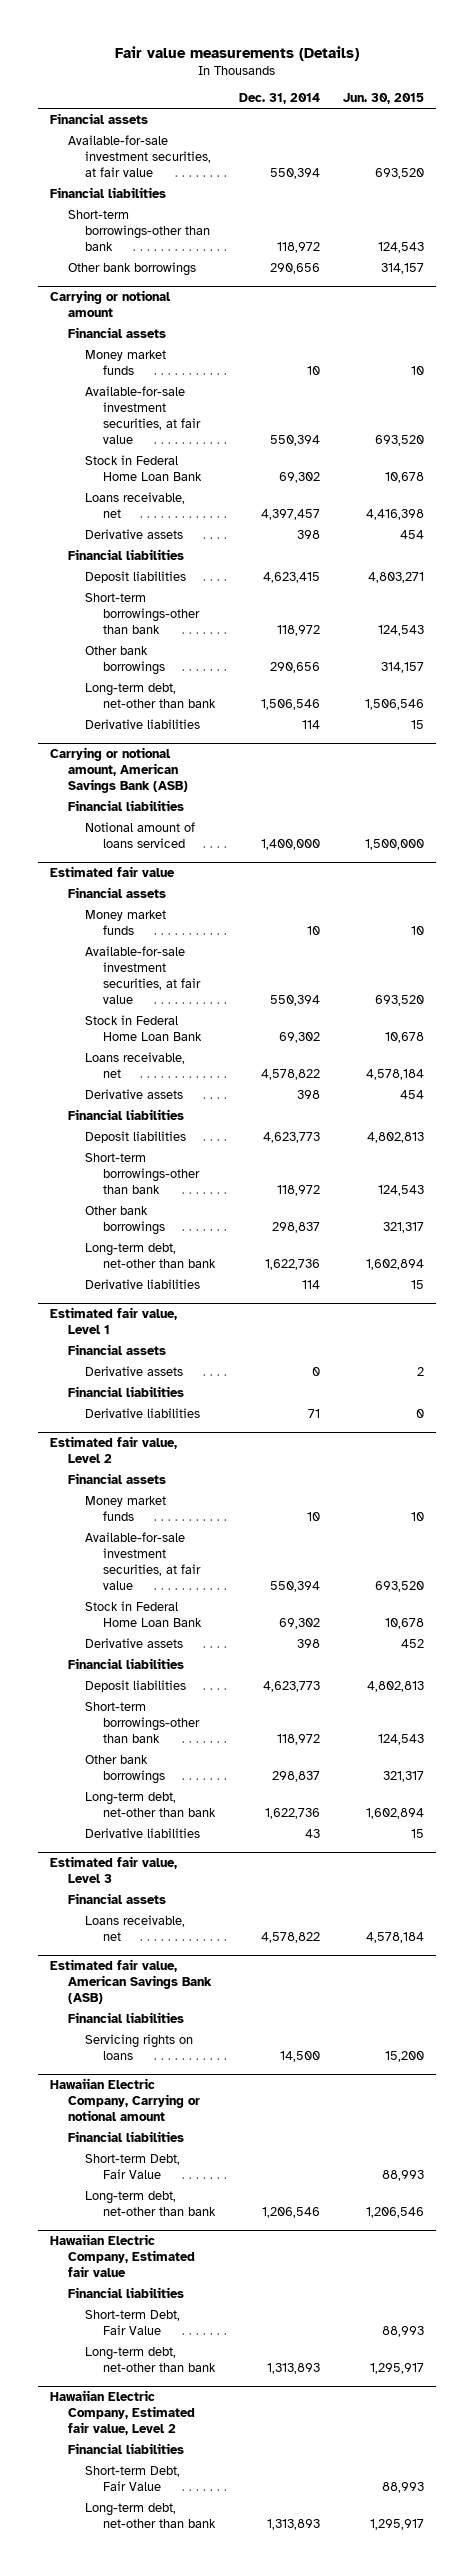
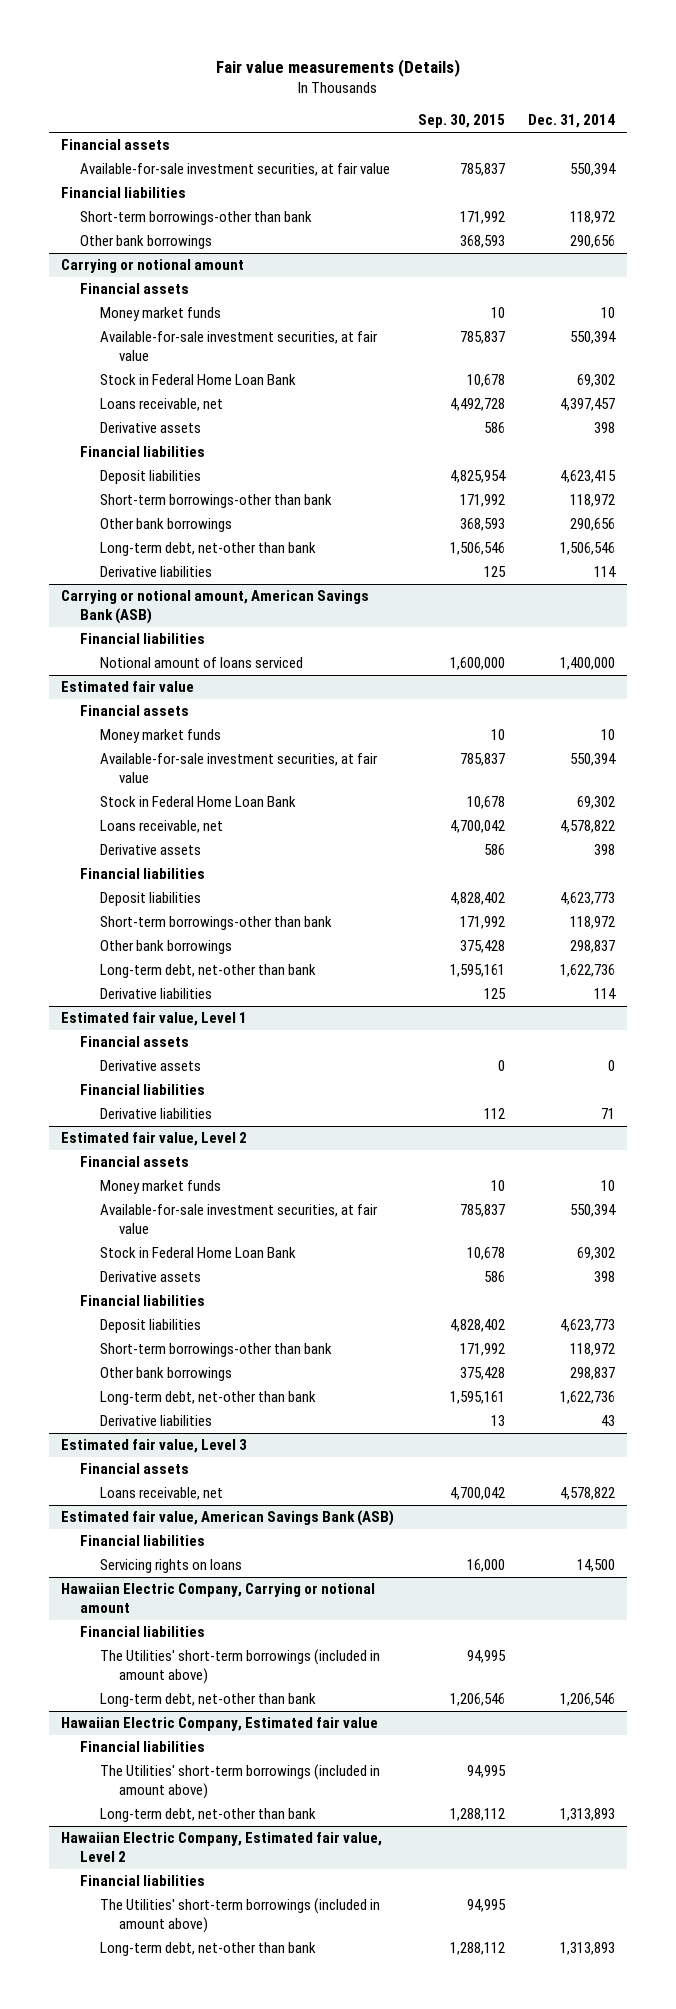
[342,92,424,104] Jun. 30, 2015 -> none
none -> [417,114,505,129] Sep. 30, 2015
[85,2153,181,2179] Short-term Debt, Fair Value -> [99,1649,380,1685] The Utilities' short-term borrowings (included in amount above)
[85,2309,181,2335] Short-term Debt, Fair Value -> [99,1764,380,1800] The Utilities' short-term borrowings (included in amount above)
[85,2465,181,2491] Short-term Debt, Fair Value -> [99,1898,380,1934] The Utilities' short-term borrowings (included in amount above)

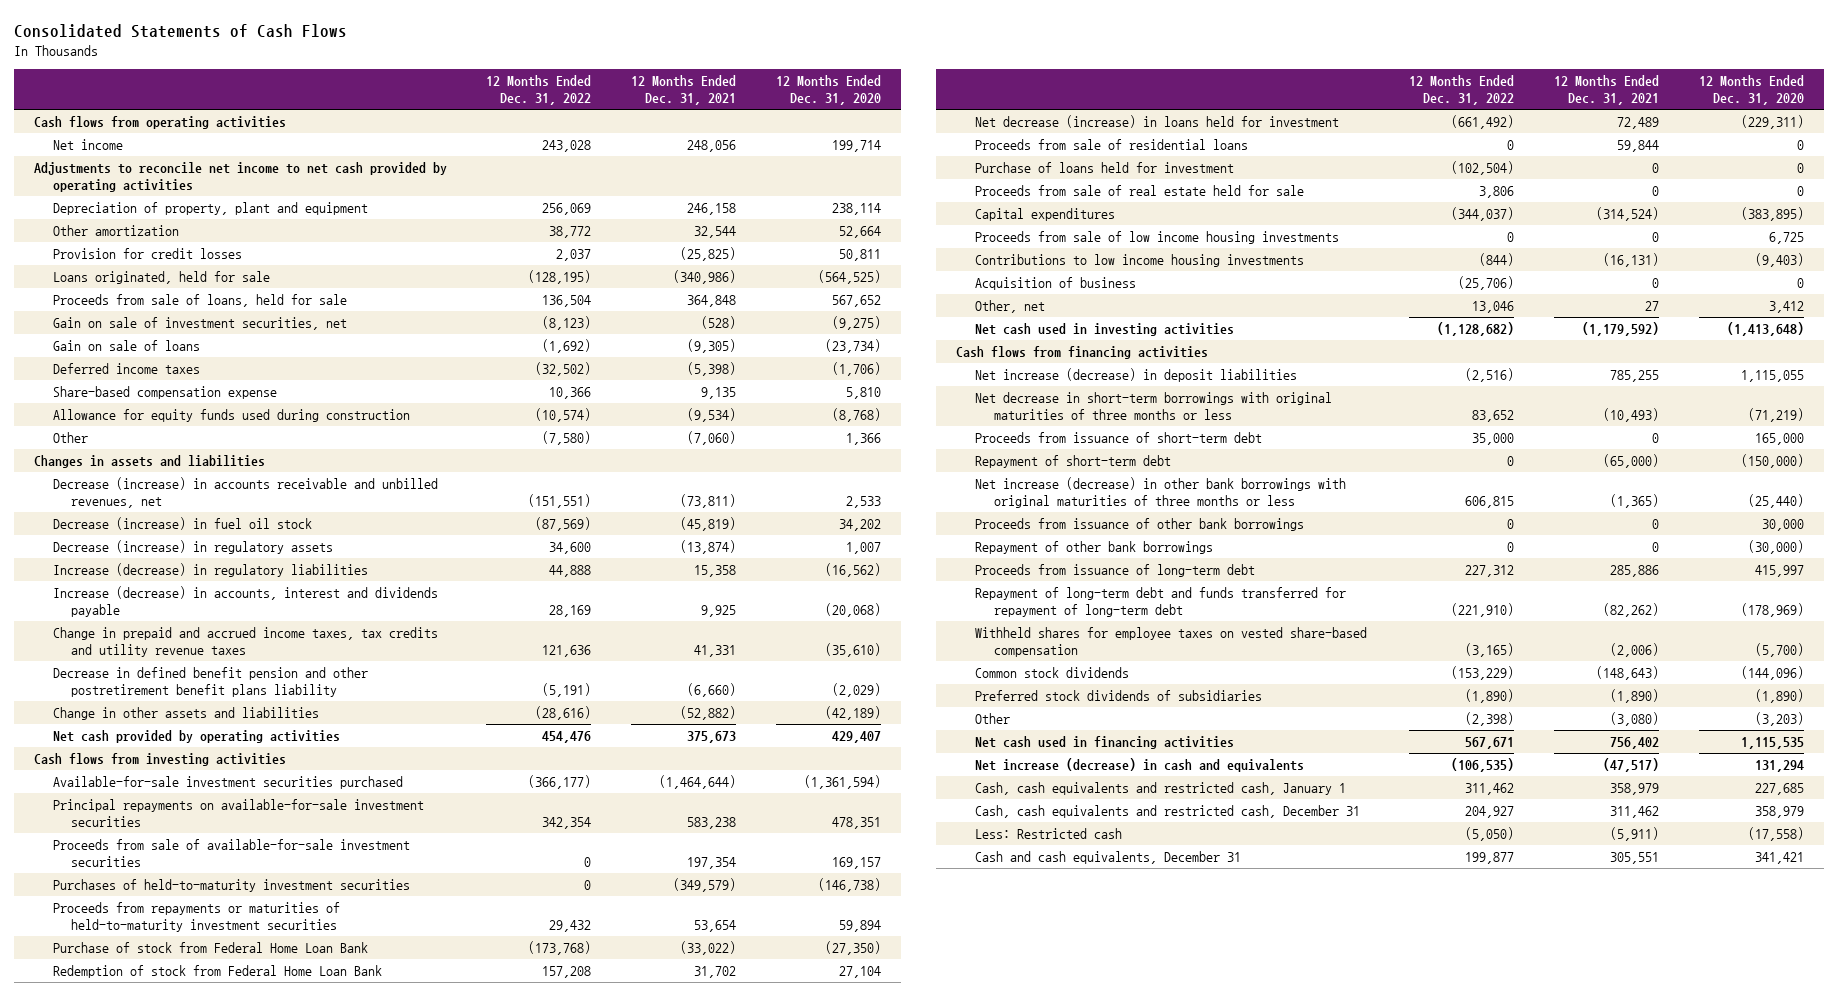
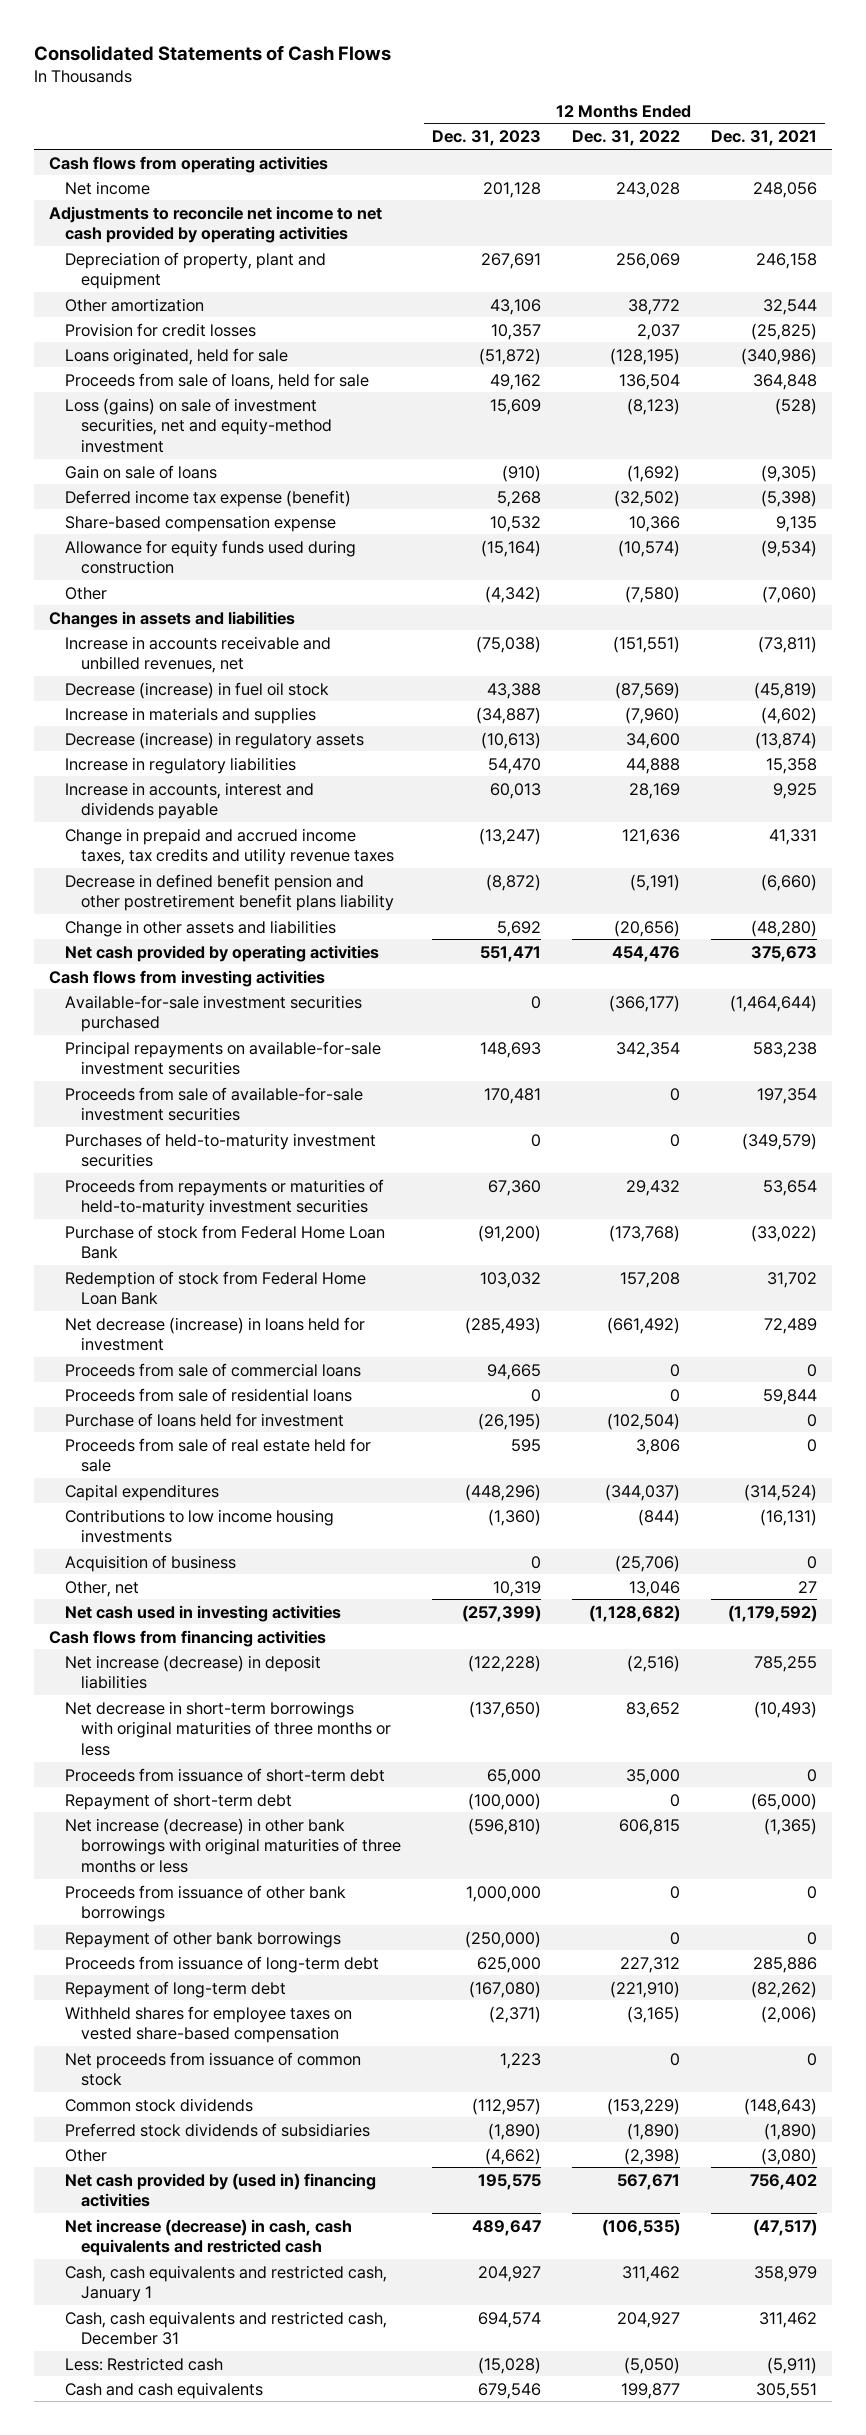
[776,74,882,106] 12 Months Ended Dec. 31, 2020 -> none
none -> [431,130,541,147] Dec. 31, 2023
[52,317,347,331] Gain on sale of investment securities, net -> [65,397,332,453] Loss (gains) on sale of investment securities, net and equity-method investment
[52,363,200,375] Deferred income taxes -> [65,489,352,507] Deferred income tax expense (benefit)
[52,477,438,509] Decrease (increase) in accounts receivable and unbilled revenues, net -> [65,635,332,674] Increase in accounts receivable and unbilled revenues, net
none -> [65,706,317,724] Increase in materials and supplies
[52,563,368,578] Increase (decrease) in regulatory liabilities -> [65,756,297,774] Increase in regulatory liabilities
[52,586,438,618] Increase (decrease) in accounts, interest and dividends payable -> [65,781,315,820] Increase in accounts, interest and dividends payable
[535,706,592,721] (28,616) -> [613,919,680,937] (20,656)
[680,706,737,721] (52,882) -> [750,919,817,937] (48,280)
none -> [65,1362,362,1377] Proceeds from sale of commercial loans
[975,231,1340,245] Proceeds from sale of low income housing investments -> none
[975,587,1347,618] Repayment of long-term debt and funds transferred for repayment of long-term debt -> [65,1980,287,1998] Repayment of long-term debt
none -> [65,2051,362,2087] Net proceeds from issuance of common stock
[975,736,1235,750] Net cash used in financing activities -> [65,2172,377,2208] Net cash provided by (used in) financing activities
[975,758,1305,773] Net increase (decrease) in cash and equivalents -> [65,2218,353,2257] Net increase (decrease) in cash, cash equivalents and restricted cash
[975,851,1242,865] Cash and cash equivalents, December 31 -> [65,2381,264,2399] Cash and cash equivalents

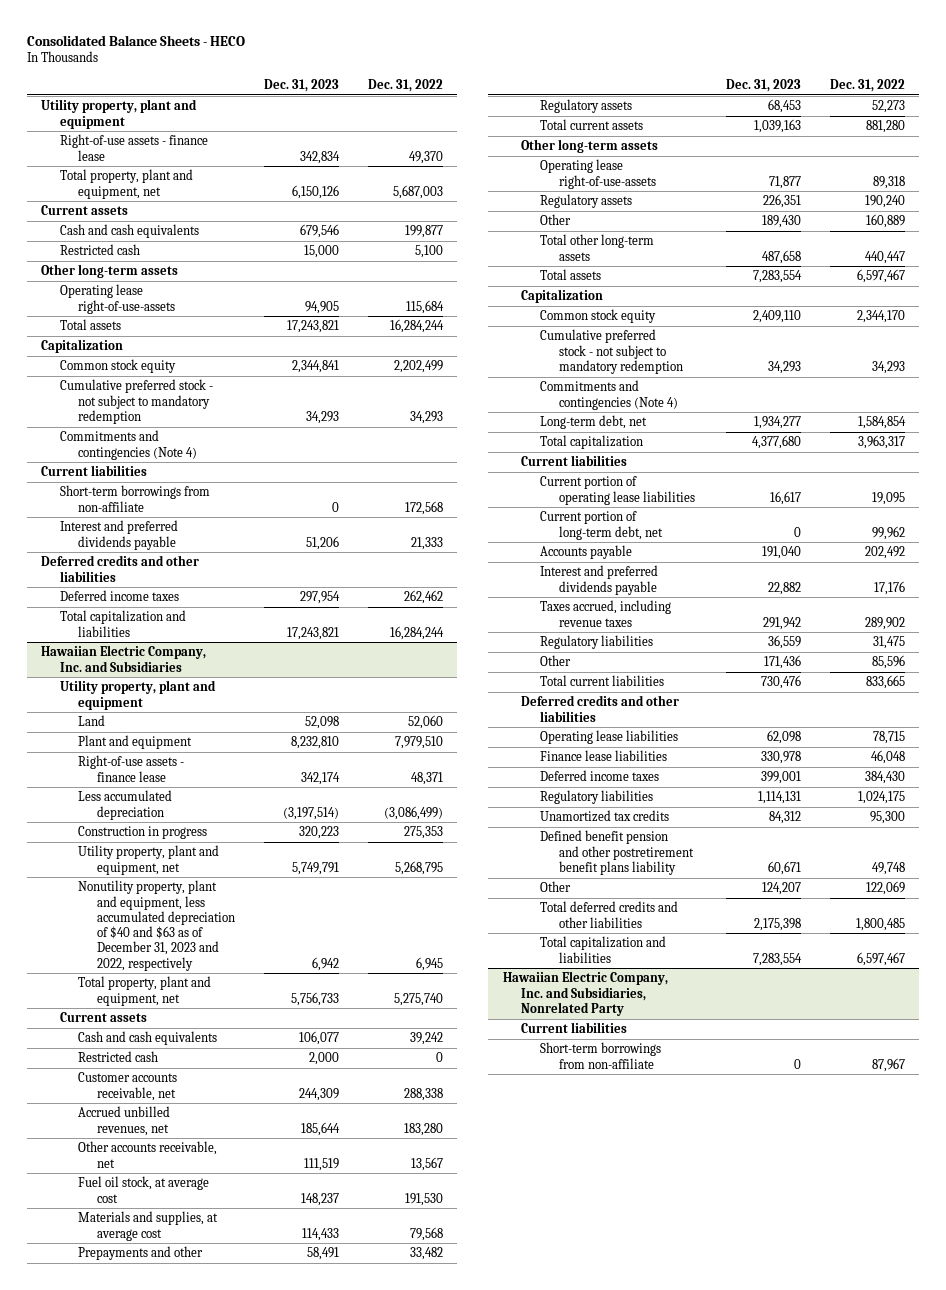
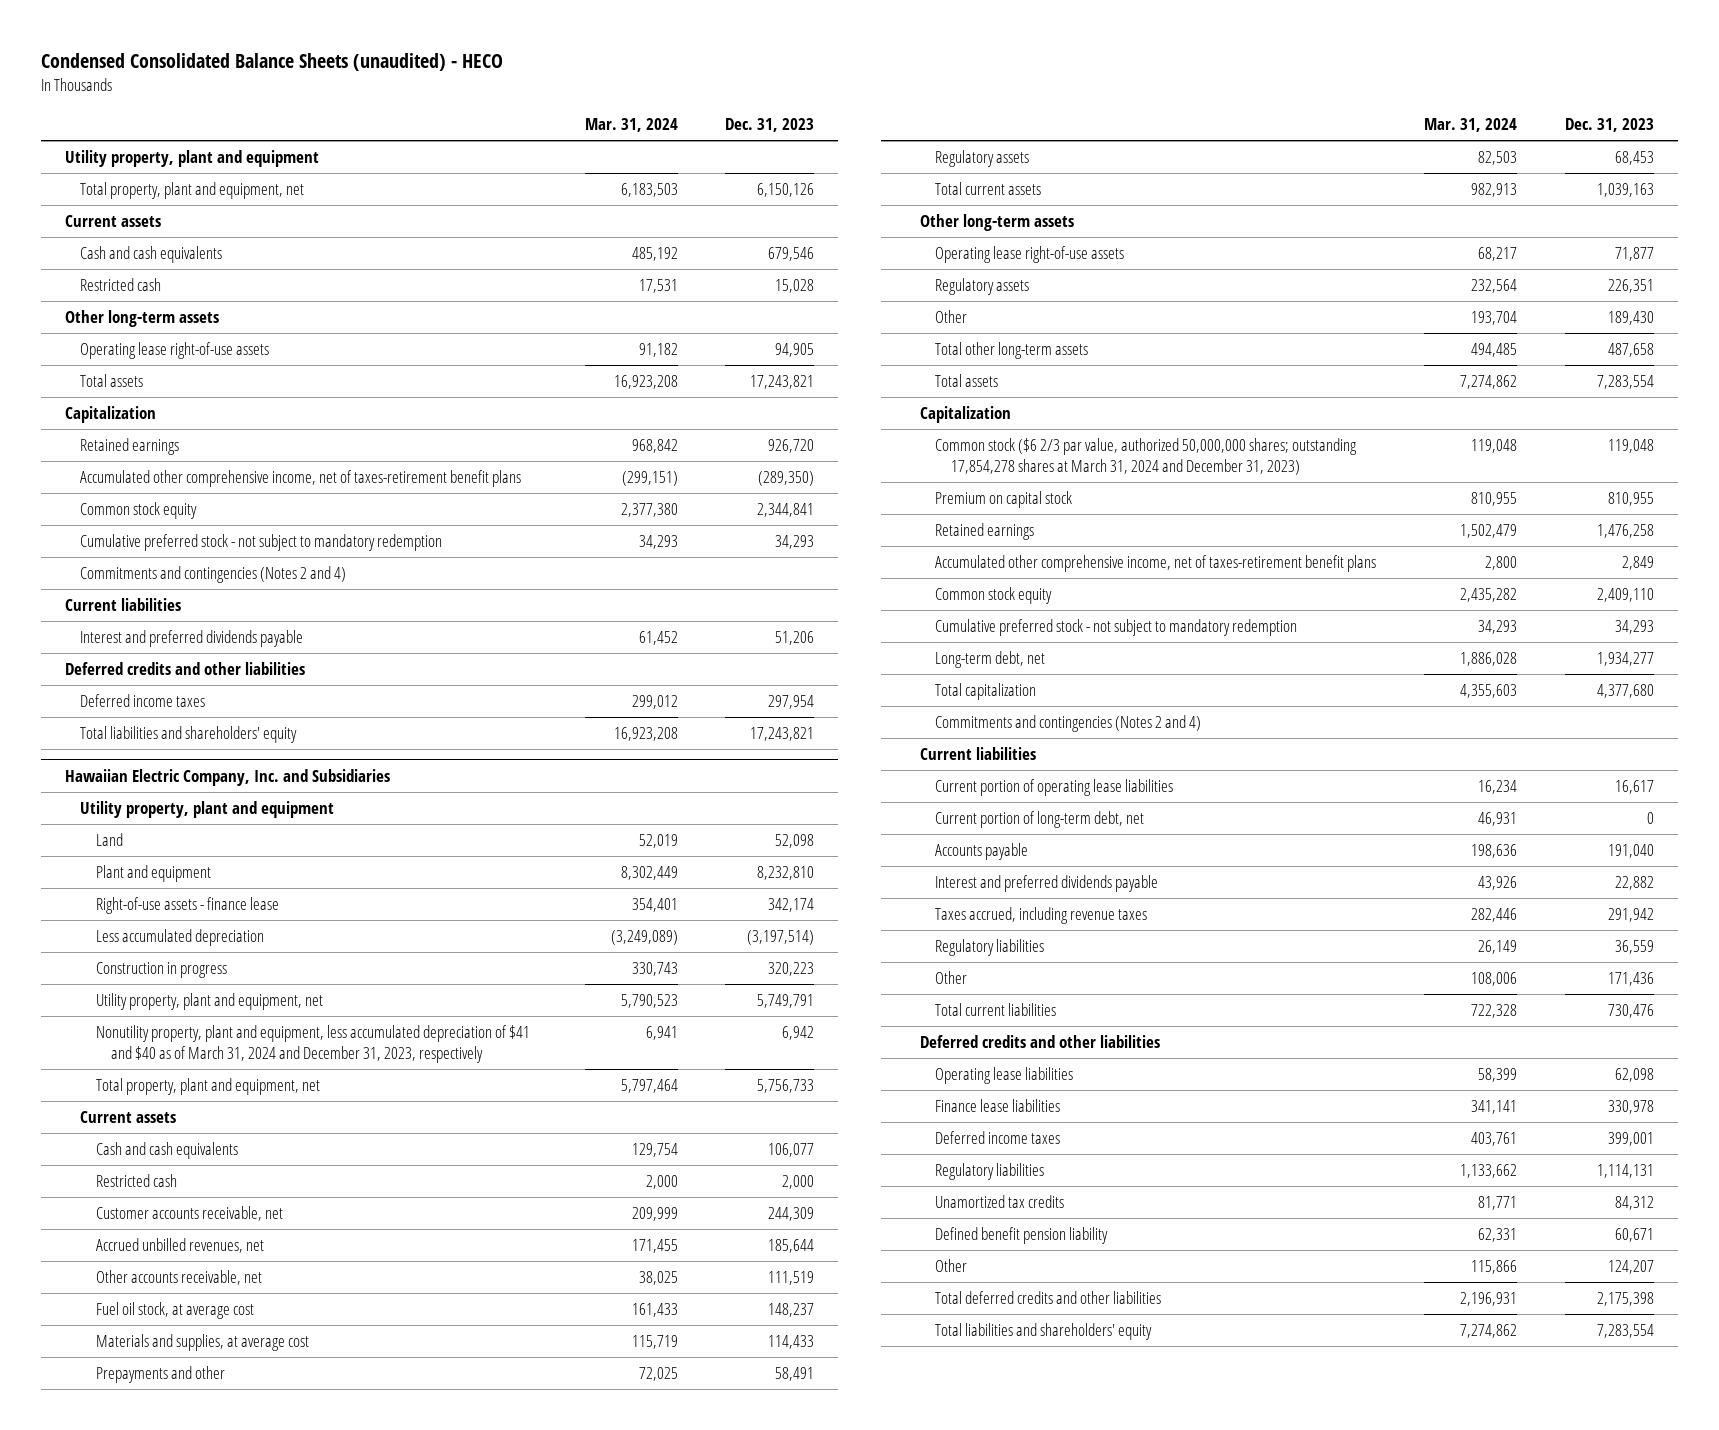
[26,34,245,46] Consolidated Balance Sheets - HECO -> [41,52,504,71] Condensed Consolidated Balance Sheets (unaudited) - HECO
[367,79,443,93] Dec. 31, 2022 -> none
none -> [584,118,678,133] Mar. 31, 2024
[59,134,208,161] Right-of-use assets - finance lease -> none
[303,245,339,259] 15,000 -> [775,279,815,294] 15,028
[59,284,176,314] Operating lease right-of-use-assets -> [80,342,270,360] Operating lease right-of-use assets
none -> [80,438,180,456] Retained earnings
none -> [80,470,522,488] Accumulated other comprehensive income, net of taxes-retirement benefit plans
[59,430,198,460] Commitments and contingencies (Note 4) -> [80,566,347,584] Commitments and contingencies (Notes 2 and 4)
[59,485,210,512] Short-term borrowings from non-affiliate -> none
[59,610,186,637] Total capitalization and liabilities -> [80,726,298,744] Total liabilities and shareholders' equity
[78,880,236,971] Nonutility property, plant and equipment, less accumulated depreciation of $40 and $63 as of December 31, 2023 and 2022, respectively -> [95,1025,530,1063] Nonutility property, plant and equipment, less accumulated depreciation of $41 and $40 as of March 31, 2024 and December 31, 2023, respectively
[540,159,656,189] Operating lease right-of-use-assets -> [935,246,1125,264] Operating lease right-of-use assets
none -> [935,438,1358,475] Common stock ($6 2/3 par value, authorized 50,000,000 shares; outstanding 17,854,278 shares at March 31, 2024 and December 31, 2023)
none -> [935,491,1073,509] Premium on capital stock
none -> [935,523,1035,541] Retained earnings
none -> [935,555,1377,573] Accumulated other comprehensive income, net of taxes-retirement benefit plans
[540,380,678,410] Commitments and contingencies (Note 4) -> none
none -> [935,715,1202,733] Commitments and contingencies (Notes 2 and 4)
[540,830,694,875] Defined benefit pension and other postretirement benefit plans liability -> [935,1227,1109,1245] Defined benefit pension liability
[502,971,668,1016] Hawaiian Electric Company, Inc. and Subsidiaries, Nonrelated Party -> none
[521,1022,628,1034] Current liabilities -> none
[540,1042,662,1069] Short-term borrowings from non-affiliate -> none
[540,936,667,963] Total capitalization and liabilities -> [935,1323,1153,1341] Total liabilities and shareholders' equity

